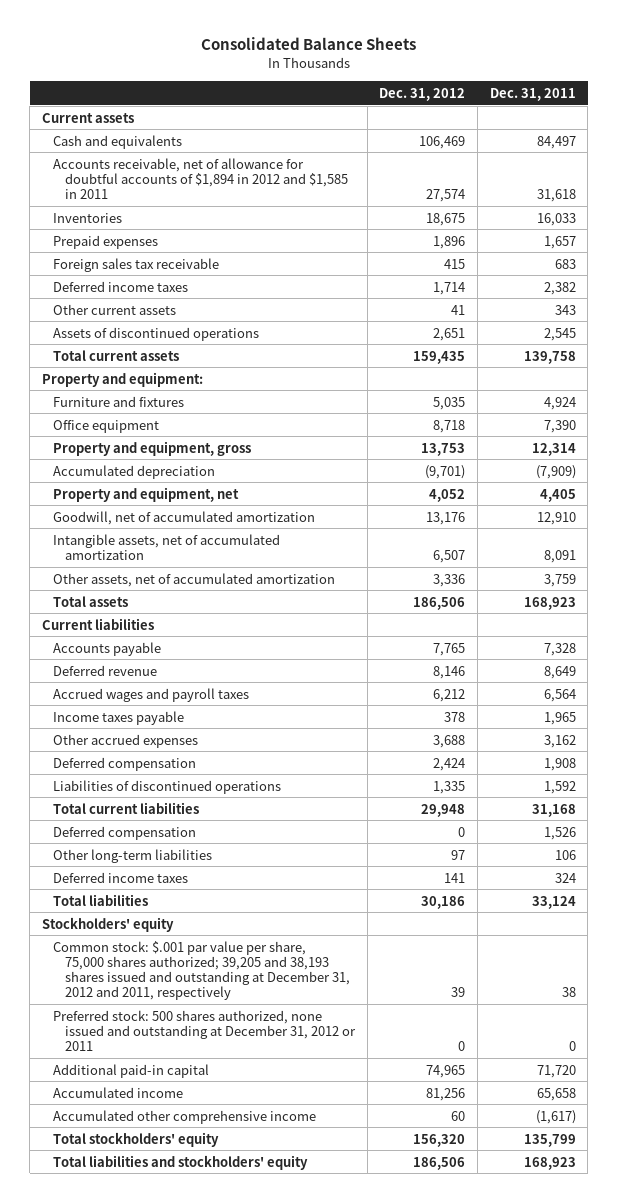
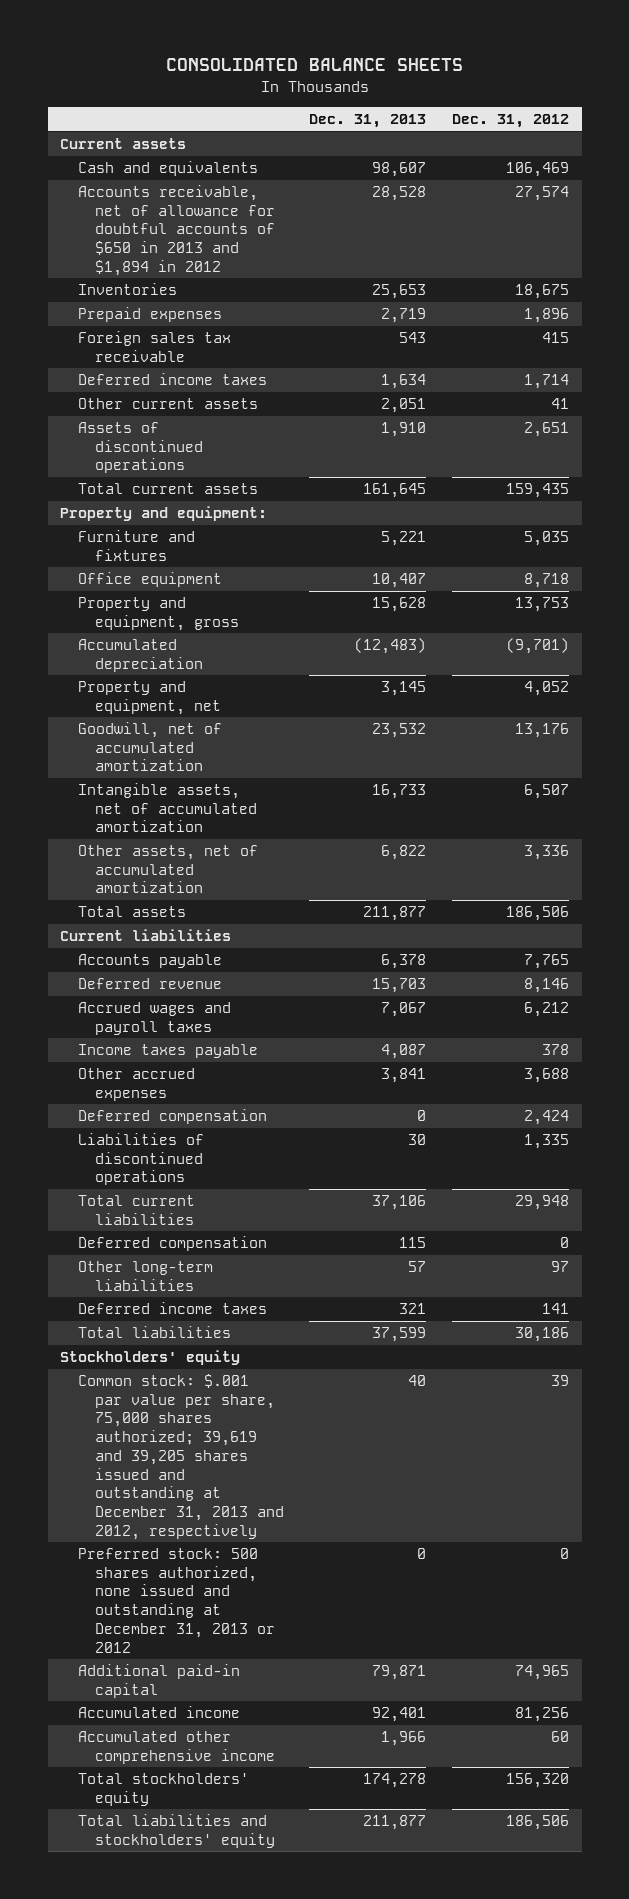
[200,37,416,51] Consolidated Balance Sheets -> [165,58,463,72] CONSOLIDATED BALANCE SHEETS
[489,87,576,101] Dec. 31, 2011 -> none
none -> [309,114,427,129] Dec. 31, 2013
[53,157,348,200] Accounts receivable, net of allowance for doubtful accounts of $1,894 in 2012 and $1,585 in 2011 -> [77,185,275,276] Accounts receivable, net of allowance for doubtful accounts of $650 in 2013 and $1,894 in 2012
[53,940,350,1001] Common stock: $.001 par value per share, 75,000 shares authorized; 39,205 and 38,193 shares issued and outstanding at December 31, 2012 and 2011, respectively -> [77,1374,284,1540] Common stock: $.001 par value per share, 75,000 shares authorized; 39,619 and 39,205 shares issued and outstanding at December 31, 2013 and 2012, respectively
[53,1009,356,1052] Preferred stock: 500 shares authorized, none issued and outstanding at December 31, 2012 or 2011 -> [77,1548,275,1653] Preferred stock: 500 shares authorized, none issued and outstanding at December 31, 2013 or 2012

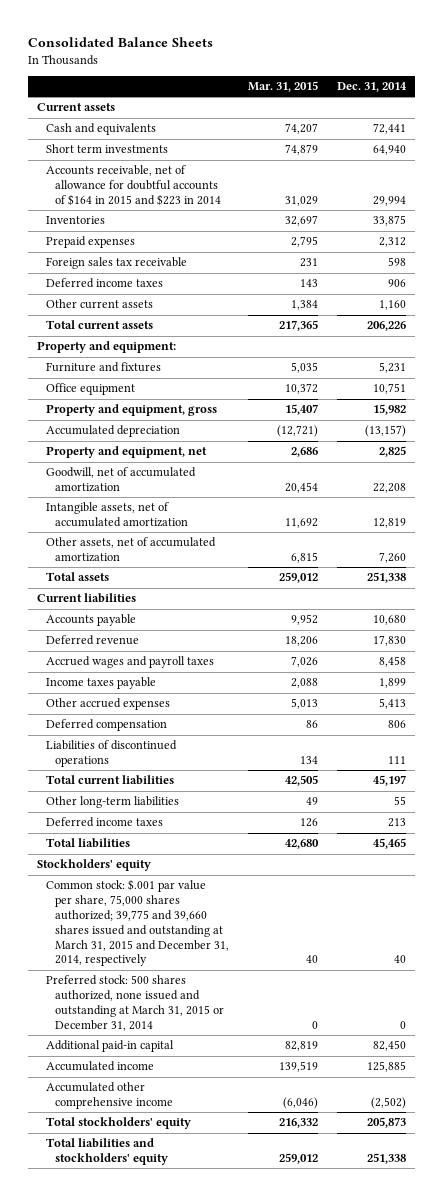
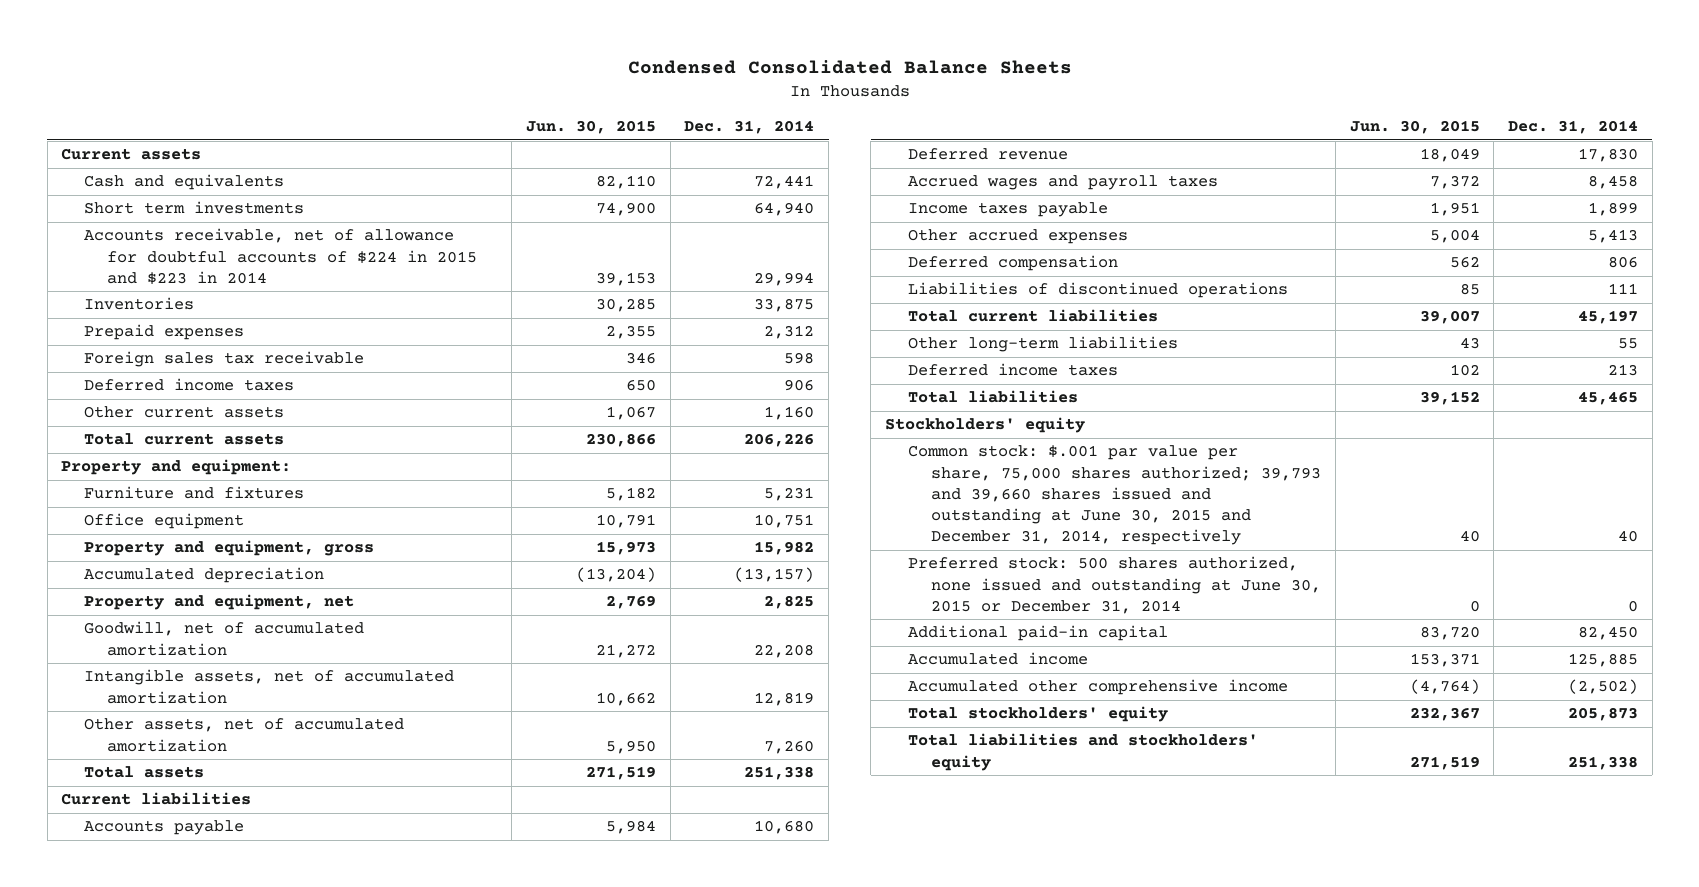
[27,36,213,47] Consolidated Balance Sheets -> [627,60,1072,75] Condensed Consolidated Balance Sheets
[247,81,318,93] Mar. 31, 2015 -> none
none -> [525,119,656,134] Jun. 30, 2015
[46,165,222,206] Accounts receivable, net of allowance for doubtful accounts of $164 in 2015 and $223 in 2014 -> [84,228,478,285] Accounts receivable, net of allowance for doubtful accounts of $224 in 2015 and $223 in 2014
[46,879,230,967] Common stock: $.001 par value per share, 75,000 shares authorized; 39,775 and 39,660 shares issued and outstanding at March 31, 2015 and December 31, 2014, respectively -> [908,445,1322,545] Common stock: $.001 par value per share, 75,000 shares authorized; 39,793 and 39,660 shares issued and outstanding at June 30, 2015 and December 31, 2014, respectively
[46,975,225,1031] Preferred stock: 500 shares authorized, none issued and outstanding at March 31, 2015 or December 31, 2014 -> [908,556,1322,614] Preferred stock: 500 shares authorized, none issued and outstanding at June 30, 2015 or December 31, 2014

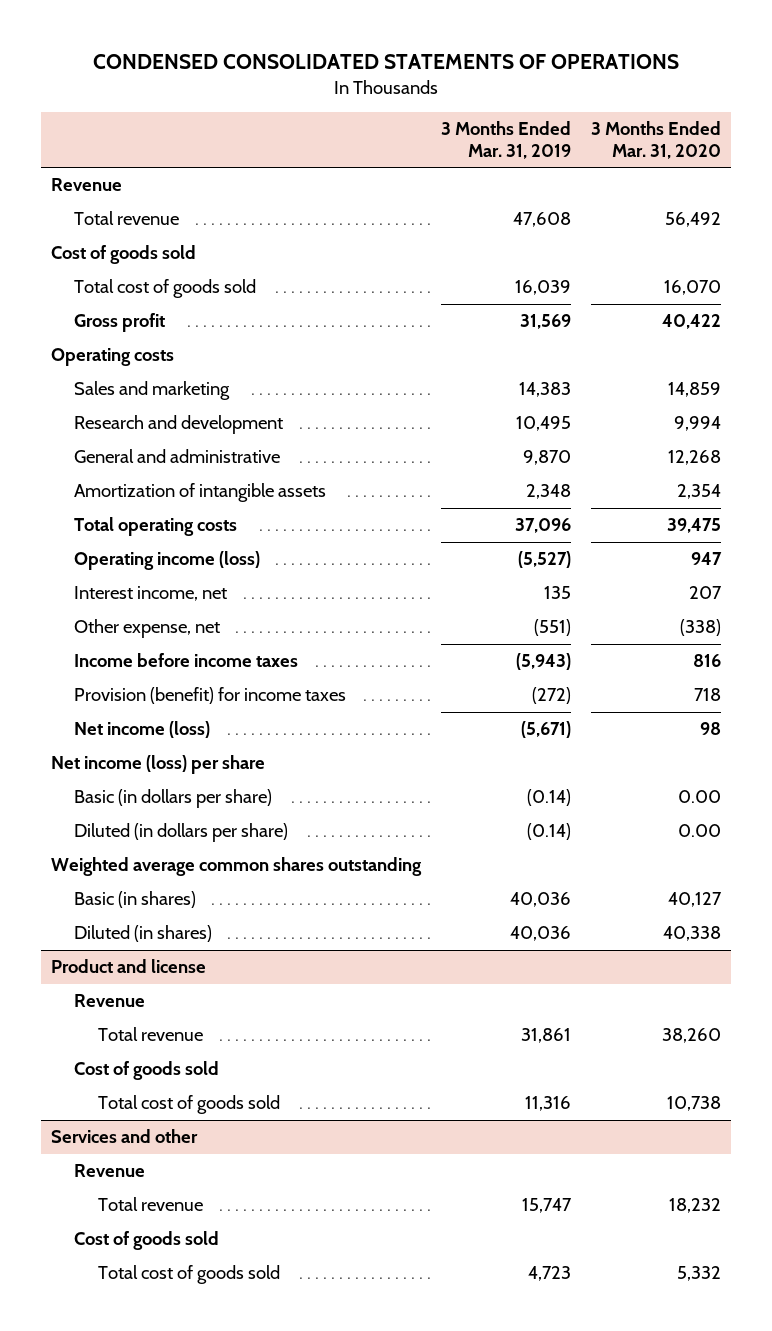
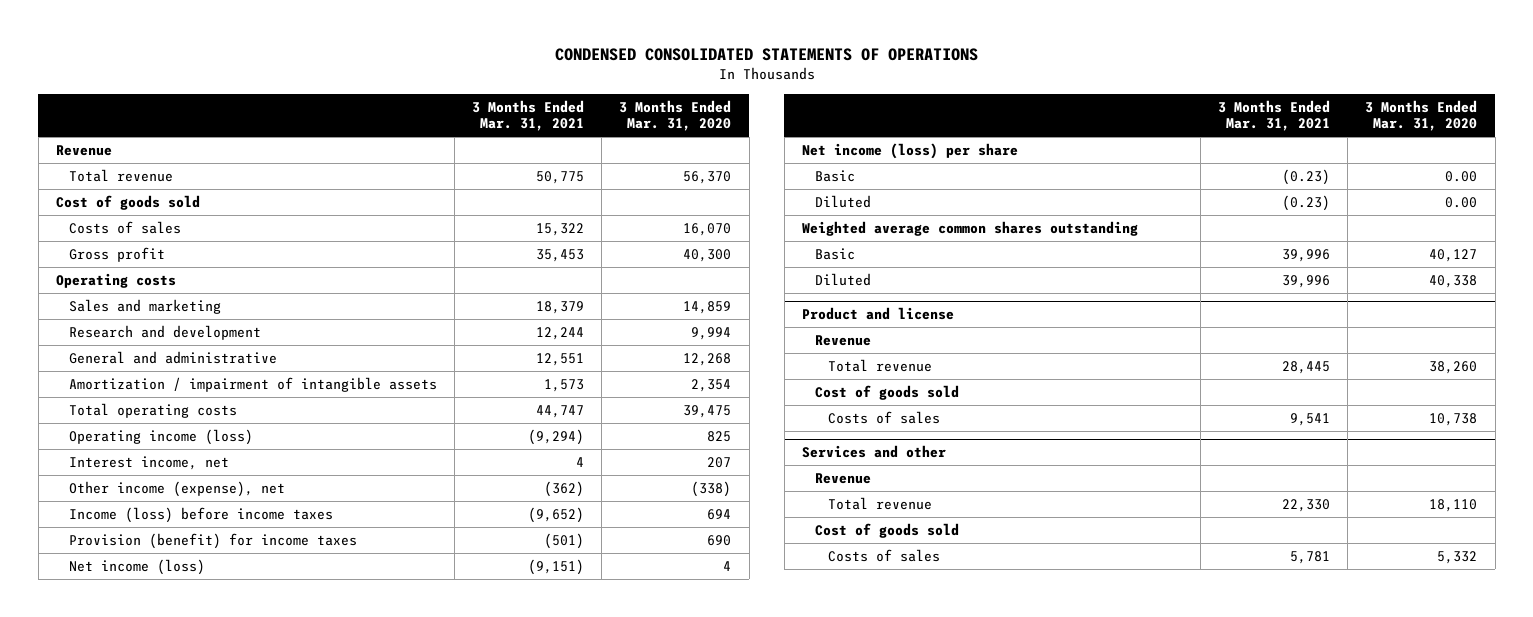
[440,121,571,159] 3 Months Ended Mar. 31, 2019 -> none
none -> [472,99,585,132] 3 Months Ended Mar. 31, 2021
[664,212,721,228] 56,492 -> [683,170,732,184] 56,370
[74,279,257,299] Total cost of goods sold -> [69,220,182,234] Costs of sales
[661,314,721,330] 40,422 -> [683,248,732,262] 40,300
[74,483,327,503] Amortization of intangible assets -> [69,376,438,392] Amortization / impairment of intangible assets
[690,552,722,566] 947 -> [707,430,732,442] 825
[74,619,221,639] Other expense, net -> [69,480,286,497] Other income (expense), net
[74,653,299,668] Income before income taxes -> [69,506,334,523] Income (loss) before income taxes
[692,654,721,668] 816 -> [707,508,732,520] 694
[693,688,721,702] 718 -> [707,534,732,546] 690
[699,722,721,736] 98 -> [723,560,732,571] 4
[74,789,273,809] Basic (in dollars per share) -> [815,169,856,182] Basic
[74,823,289,843] Diluted (in dollars per share) -> [815,194,872,208] Diluted
[74,891,197,909] Basic (in shares) -> [815,247,856,260] Basic
[74,925,213,943] Diluted (in shares) -> [815,272,872,286] Diluted
[97,1095,280,1115] Total cost of goods sold -> [828,410,941,424] Costs of sales
[668,1198,721,1214] 18,232 -> [1429,498,1478,512] 18,110
[97,1265,280,1285] Total cost of goods sold -> [828,548,941,562] Costs of sales

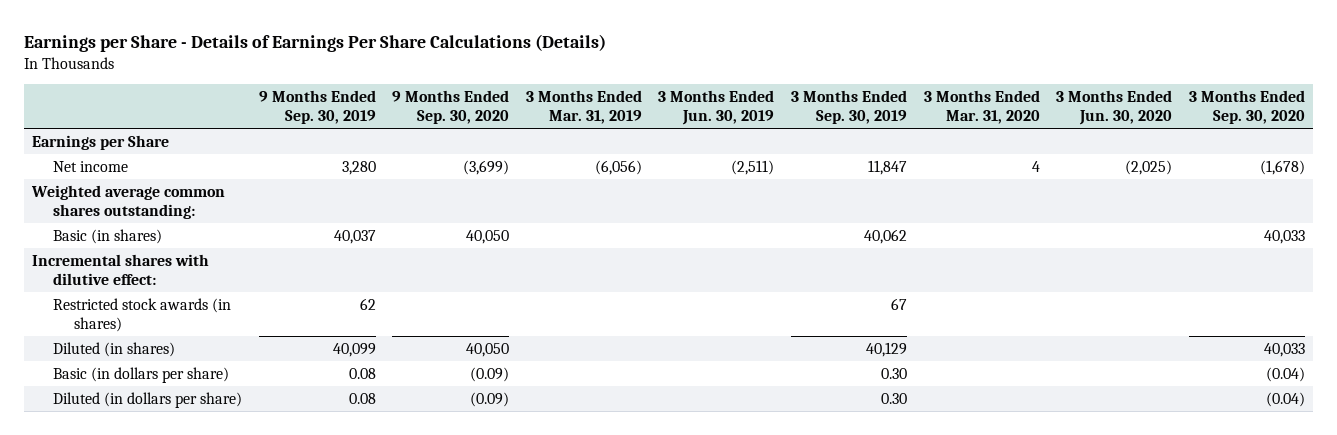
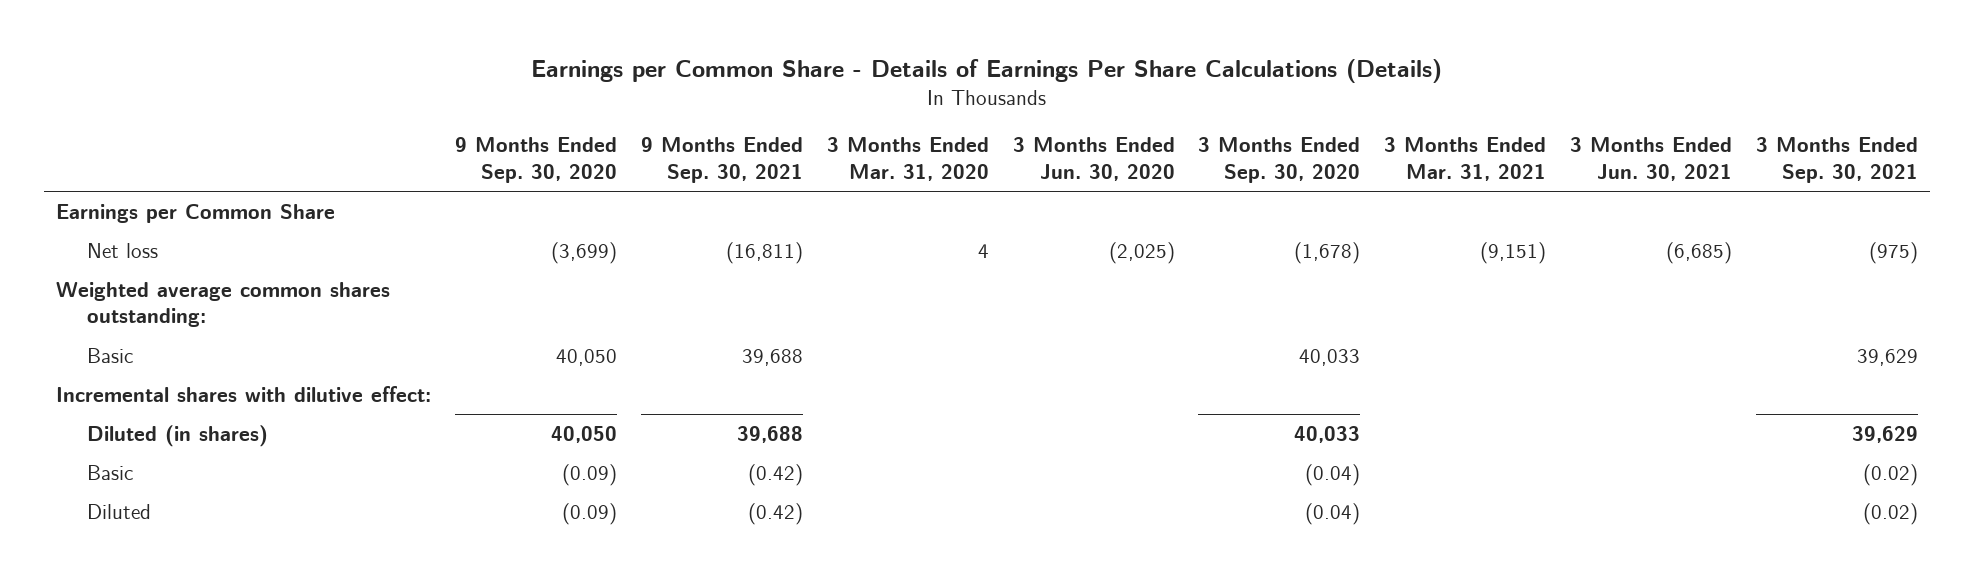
[23,33,606,52] Earnings per Share - Details of Earnings Per Share Calculations (Details) -> [531,58,1443,83] Earnings per Common Share - Details of Earnings Per Share Calculations (Details)
[258,90,376,124] 9 Months Ended Sep. 30, 2019 -> none
[525,90,642,124] 3 Months Ended Mar. 31, 2019 -> none
[658,90,775,125] 3 Months Ended Jun. 30, 2019 -> none
[791,90,908,124] 3 Months Ended Sep. 30, 2019 -> none
none -> [640,137,803,183] 9 Months Ended Sep. 30, 2021
none -> [1384,137,1547,181] 3 Months Ended Mar. 31, 2021
none -> [1570,137,1733,181] 3 Months Ended Jun. 30, 2021
none -> [1756,137,1919,183] 3 Months Ended Sep. 30, 2021
[32,134,170,150] Earnings per Share -> [56,204,336,224] Earnings per Common Share
[53,160,129,172] Net income -> [86,243,158,259] Net loss
[53,228,163,244] Basic (in shares) -> [86,348,133,364] Basic
[53,297,232,332] Restricted stock awards (in shares) -> none
[53,366,230,383] Basic (in dollars per share) -> [86,465,133,481] Basic
[53,391,243,408] Diluted (in dollars per share) -> [86,504,151,520] Diluted

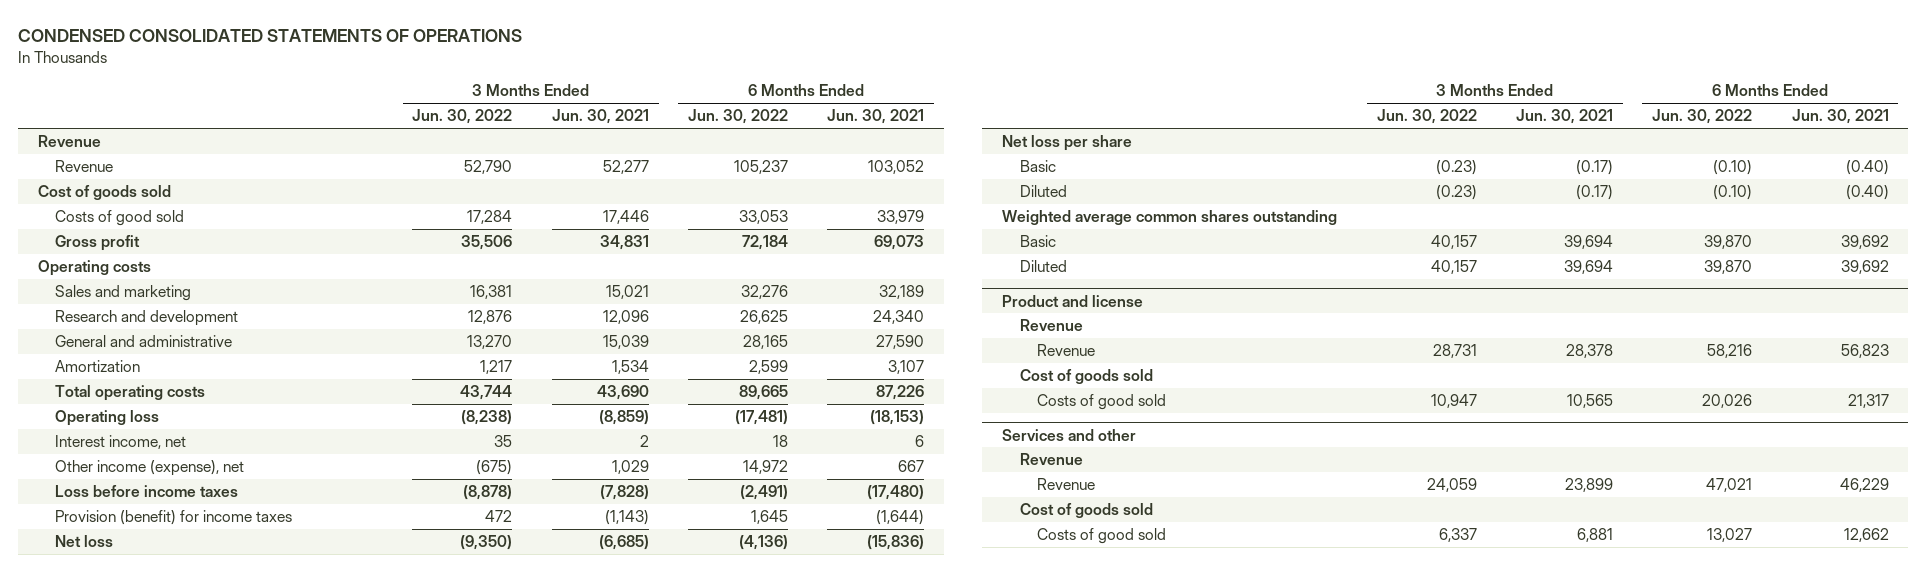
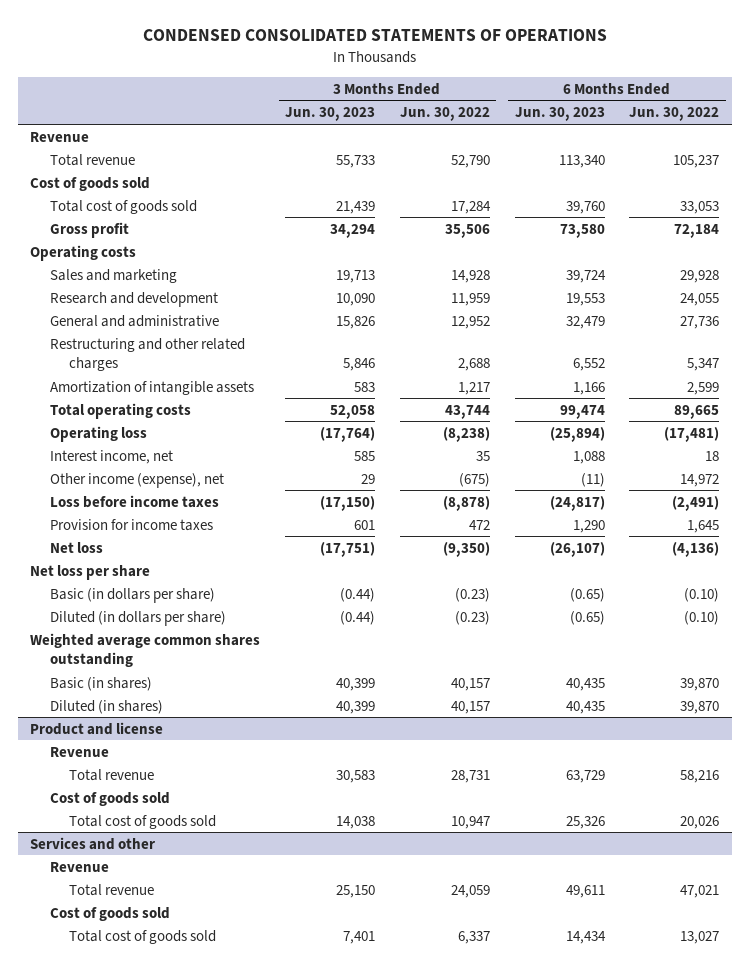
[551,109,649,125] Jun. 30, 2021 -> none
[827,109,925,125] Jun. 30, 2021 -> none
none -> [284,107,375,122] Jun. 30, 2023
none -> [514,107,605,122] Jun. 30, 2023
[55,160,114,173] Revenue -> [49,153,135,166] Total revenue
[55,210,185,227] Costs of good sold -> [49,199,197,214] Total cost of goods sold
[470,285,513,300] 16,381 -> [450,269,490,283] 14,928
[741,285,789,300] 32,276 -> [680,269,720,283] 29,928
[468,310,513,325] 12,876 -> [450,292,490,306] 11,959
[740,310,789,325] 26,625 -> [680,292,720,306] 24,055
[467,335,513,350] 13,270 -> [450,315,490,329] 12,952
[743,335,789,350] 28,165 -> [680,315,720,329] 27,736
none -> [49,337,245,372] Restructuring and other related charges
[55,360,141,373] Amortization -> [49,380,254,395] Amortization of intangible assets
[55,510,293,526] Provision (benefit) for income taxes -> [49,518,213,531] Provision for income taxes
[1019,160,1056,173] Basic -> [49,587,215,603] Basic (in dollars per share)
[1019,185,1067,198] Diluted -> [49,610,226,626] Diluted (in dollars per share)
[1019,235,1056,248] Basic -> [49,676,152,691] Basic (in shares)
[1019,260,1067,273] Diluted -> [49,699,163,714] Diluted (in shares)
[1036,344,1095,357] Revenue -> [69,768,155,781] Total revenue
[1036,394,1166,411] Costs of good sold -> [69,814,217,829] Total cost of goods sold
[1036,478,1095,491] Revenue -> [69,883,155,896] Total revenue
[1036,528,1166,545] Costs of good sold -> [69,929,217,944] Total cost of goods sold

